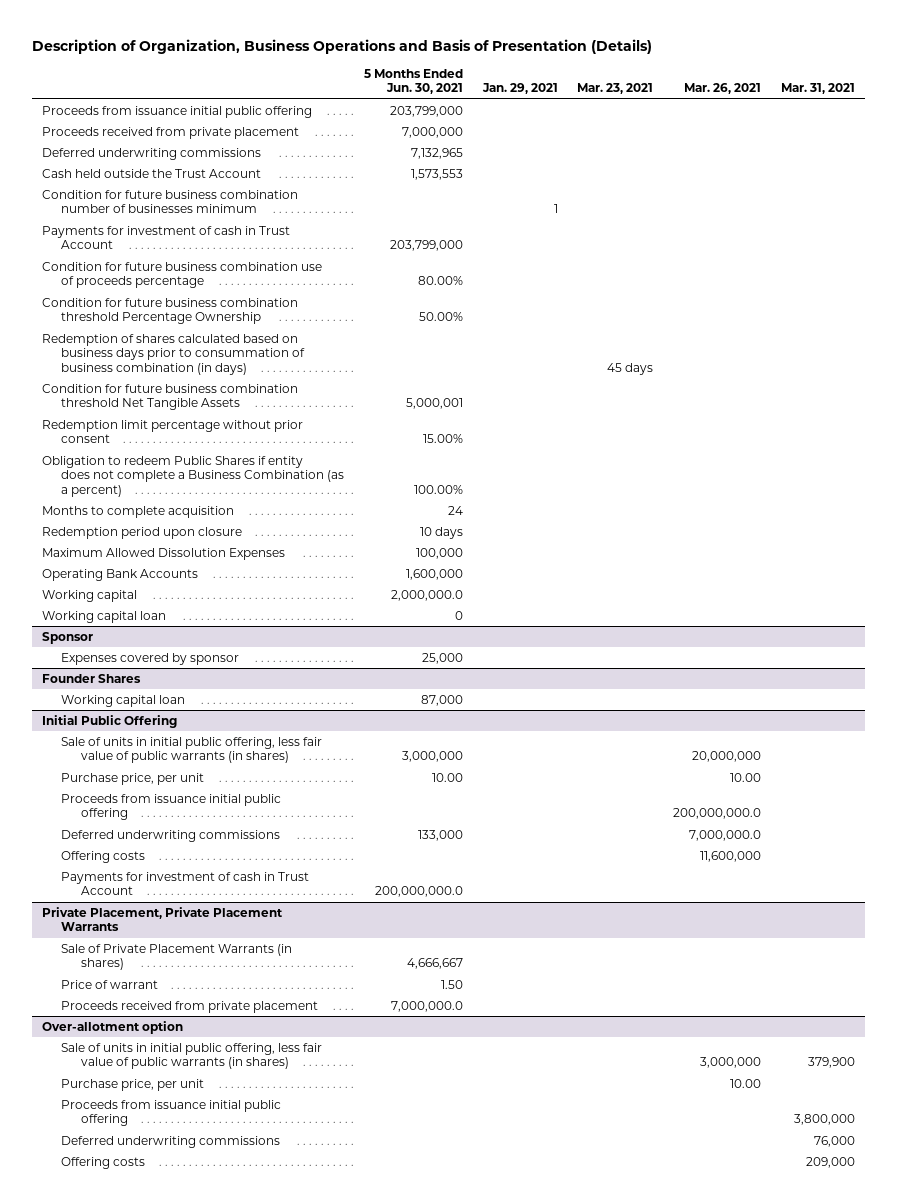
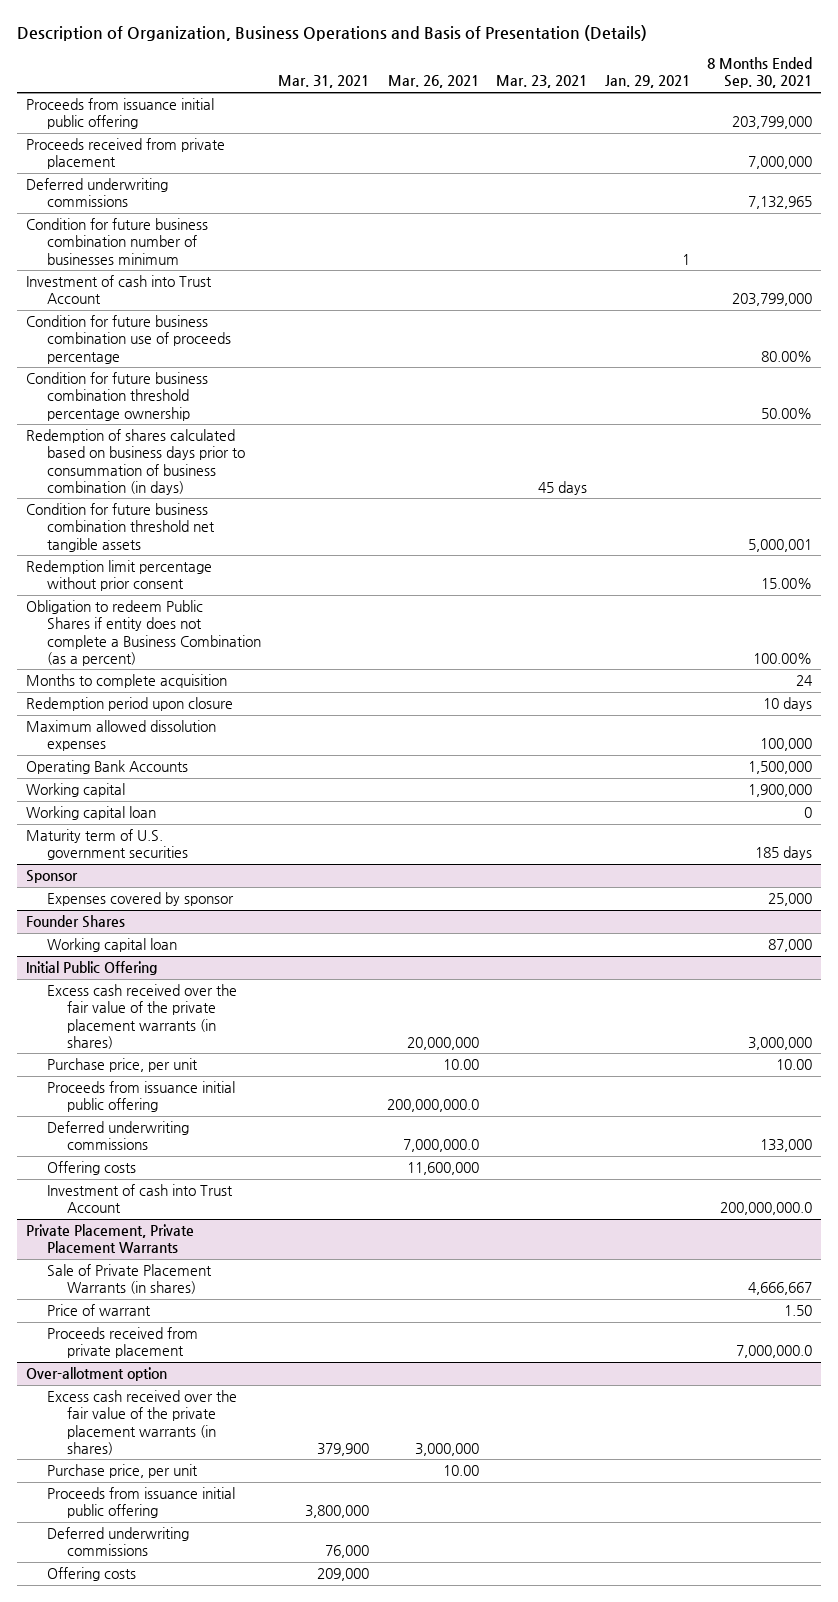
[363,68,463,95] 5 Months Ended Jun. 30, 2021 -> none
none -> [707,57,813,89] 8 Months Ended Sep. 30, 2021
[41,168,261,178] Cash held outside the Trust Account -> none
[41,225,290,250] Payments for investment of cash in Trust Account -> [25,275,212,305] Investment of cash into Trust Account
[41,297,298,325] Condition for future business combination threshold Percentage Ownership -> [25,372,208,421] Condition for future business combination threshold percentage ownership
[41,383,298,411] Condition for future business combination threshold Net Tangible Assets -> [25,503,215,552] Condition for future business combination threshold net tangible assets
[41,547,285,560] Maximum Allowed Dissolution Expenses -> [25,720,216,752] Maximum allowed dissolution expenses
none -> [25,829,188,861] Maturity term of U.S. government securities
[61,736,323,764] Sale of units in initial public offering, less fair value of public warrants (in shares) -> [46,984,237,1049] Excess cash received over the fair value of the private placement warrants (in shares)
[61,871,310,896] Payments for investment of cash in Trust Account -> [46,1184,233,1214] Investment of cash into Trust Account
[61,1042,323,1070] Sale of units in initial public offering, less fair value of public warrants (in shares) -> [46,1390,237,1455] Excess cash received over the fair value of the private placement warrants (in shares)

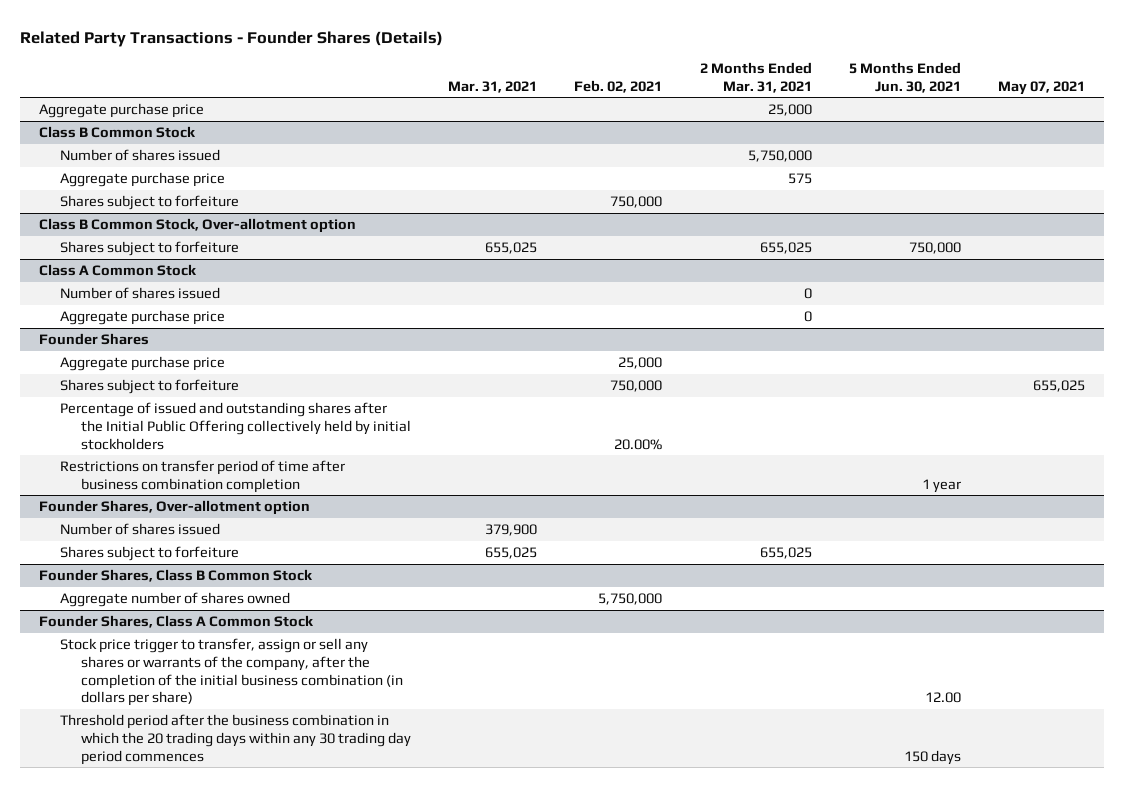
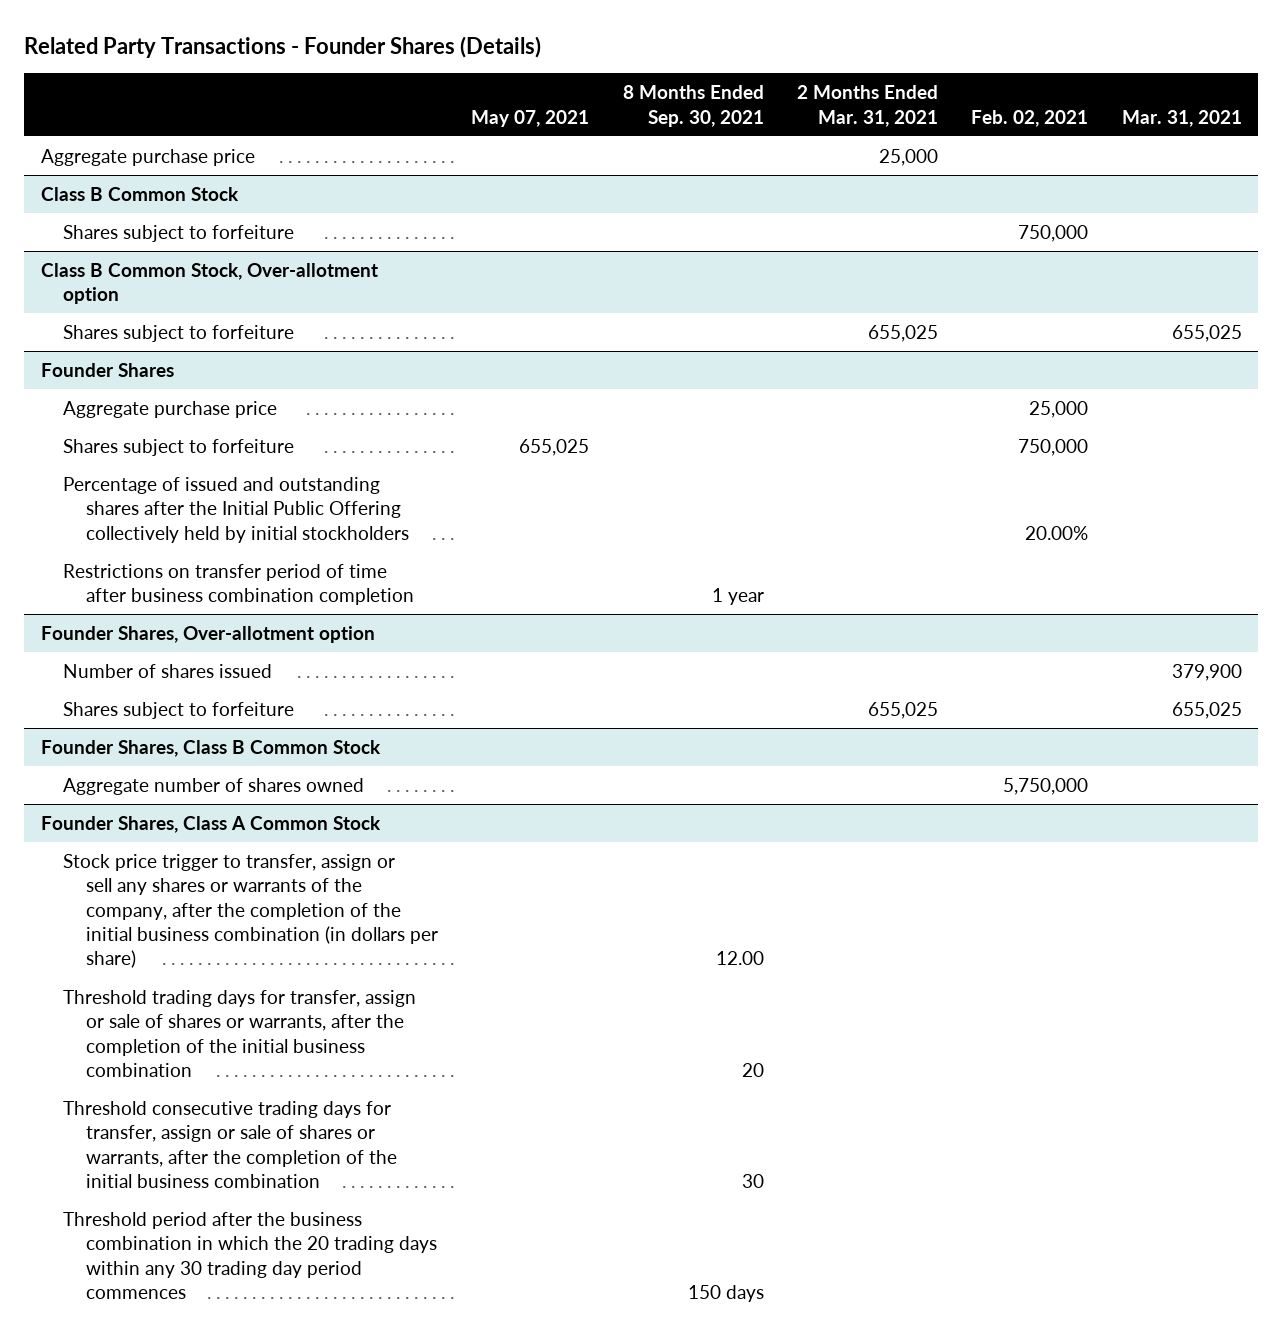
[848,62,961,93] 5 Months Ended Jun. 30, 2021 -> none
none -> [622,85,764,127] 8 Months Ended Sep. 30, 2021
[59,148,220,161] Number of shares issued -> none
[59,171,225,187] Aggregate purchase price -> none
[38,263,197,276] Class A Common Stock -> none
[59,286,220,299] Number of shares issued -> none
[59,309,225,325] Aggregate purchase price -> none
none -> [63,989,417,1078] Threshold trading days for transfer, assign or sale of shares or warrants, after the completion of the initial business combination
none -> [63,1100,397,1189] Threshold consecutive trading days for transfer, assign or sale of shares or warrants, after the completion of the initial business combination

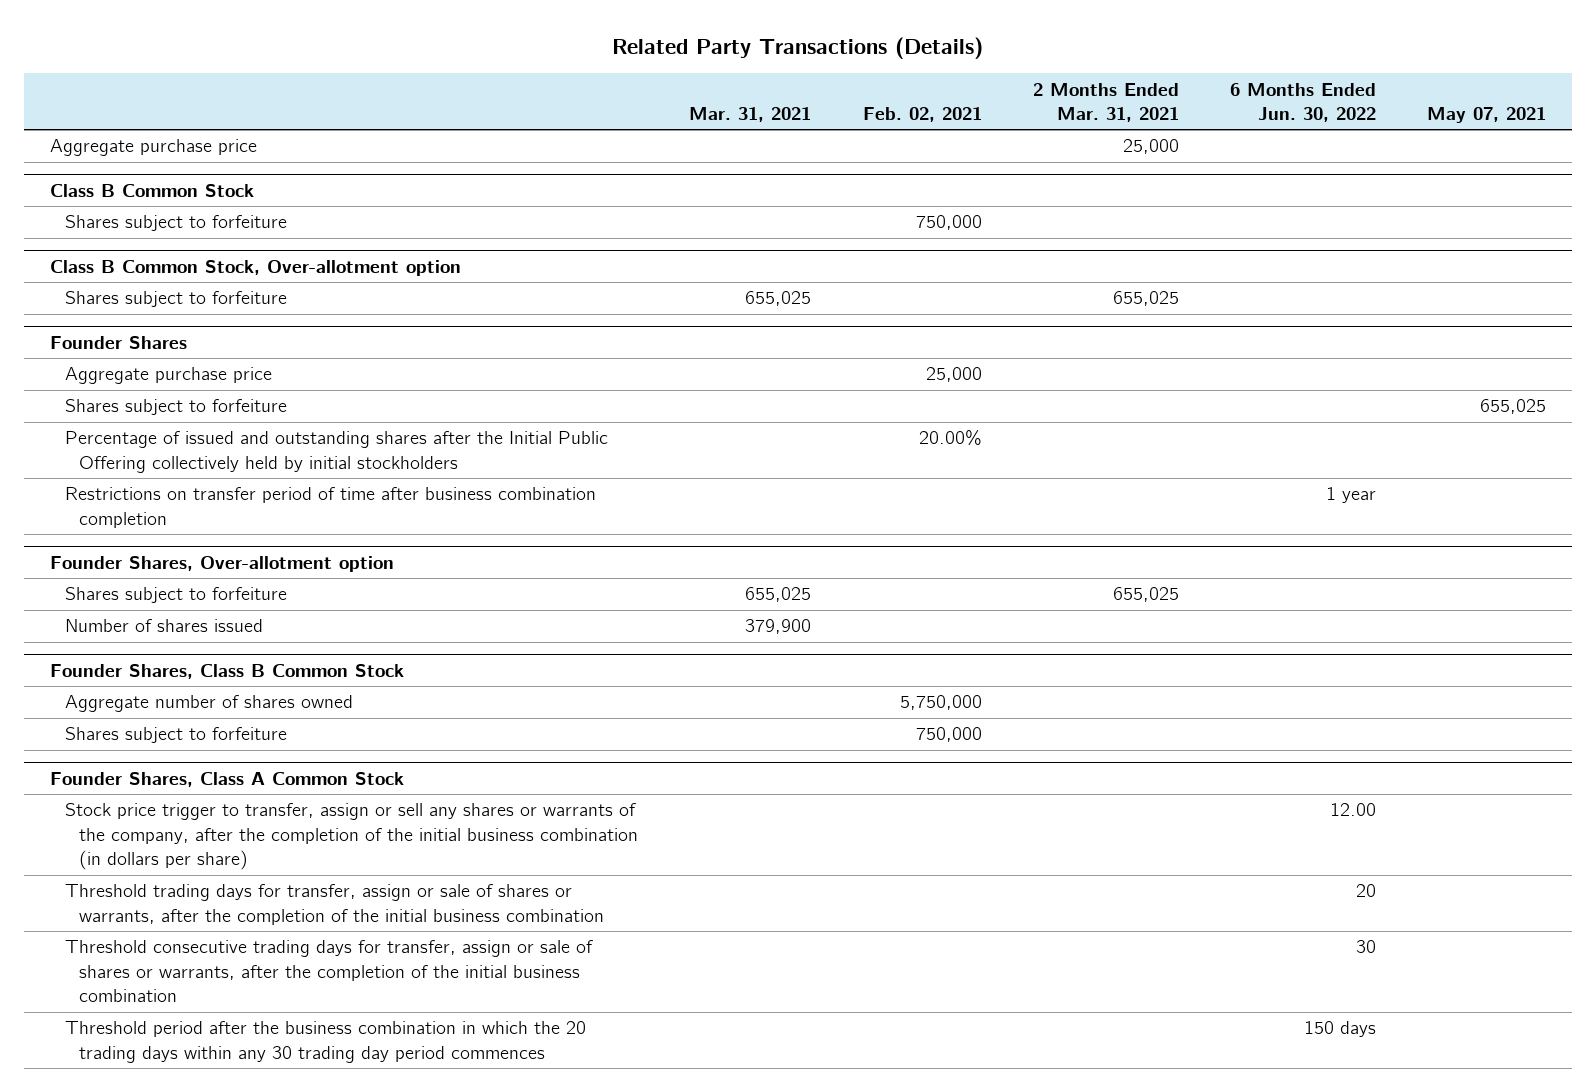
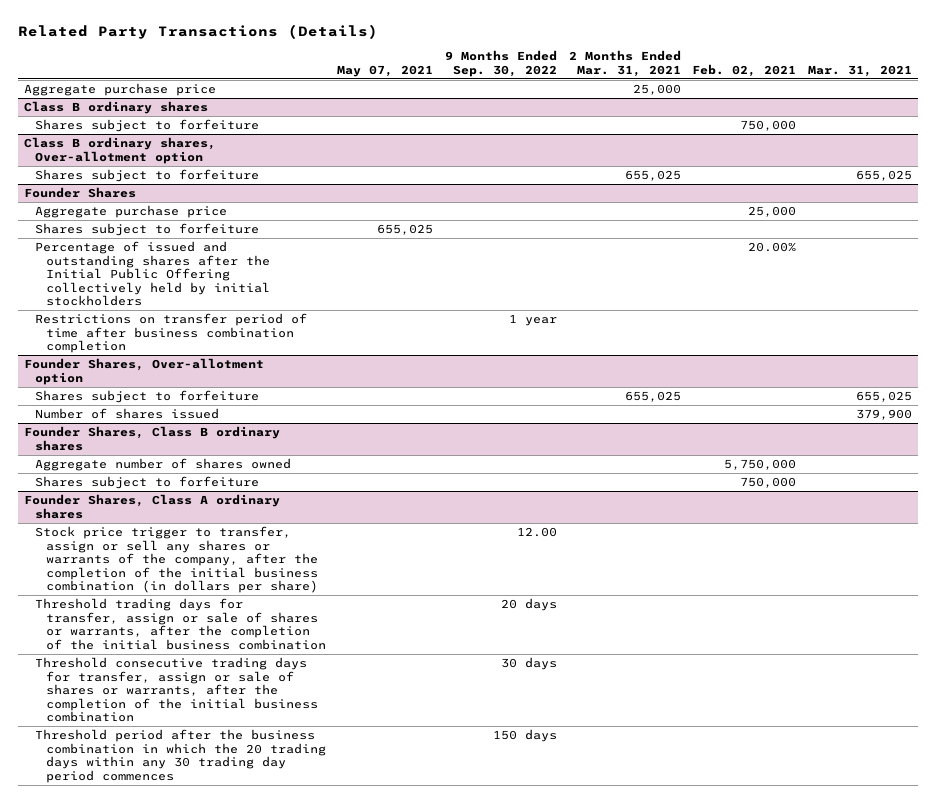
[1230,82,1377,122] 6 Months Ended Jun. 30, 2022 -> none
none -> [444,50,557,77] 9 Months Ended Sep. 30, 2022
[49,183,254,197] Class B Common Stock -> [23,101,208,115] Class B ordinary shares
[49,259,461,276] Class B Common Stock, Over-allotment option -> [23,137,216,164] Class B ordinary shares, Over-allotment option
[49,663,404,679] Founder Shares, Class B Common Stock -> [23,426,280,451] Founder Shares, Class B ordinary shares
[49,771,404,787] Founder Shares, Class A Common Stock -> [23,494,280,519] Founder Shares, Class A ordinary shares

